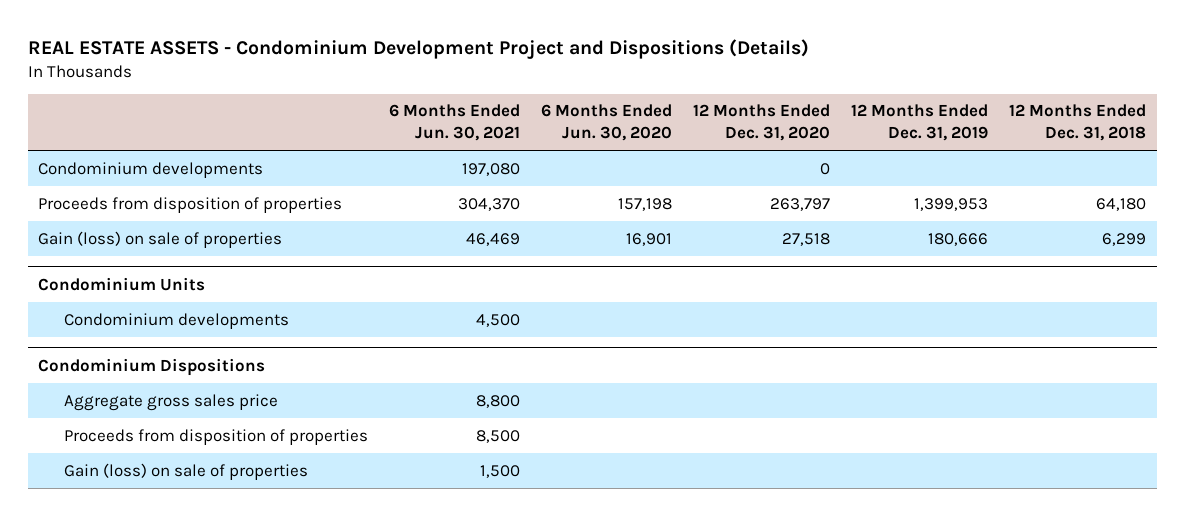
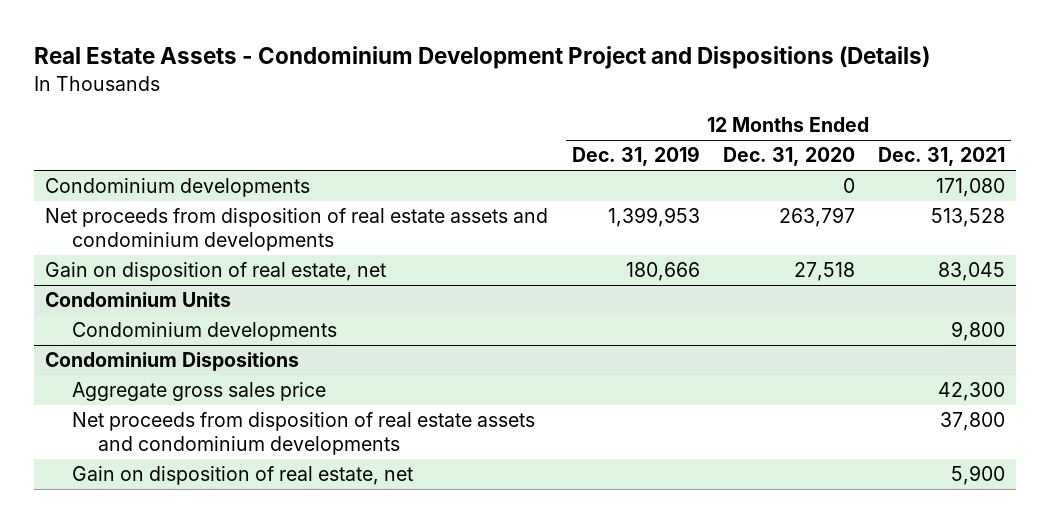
[27,39,809,60] REAL ESTATE ASSETS - Condominium Development Project and Dispositions (Details) -> [33,46,930,70] Real Estate Assets - Condominium Development Project and Dispositions (Details)
[389,104,521,141] 6 Months Ended Jun. 30, 2021 -> none
[541,104,673,141] 6 Months Ended Jun. 30, 2020 -> none
[1009,104,1147,141] 12 Months Ended Dec. 31, 2018 -> none
none -> [877,147,1005,167] Dec. 31, 2021
[38,196,343,213] Proceeds from disposition of properties -> [45,208,549,252] Net proceeds from disposition of real estate assets and condominium developments
[38,230,283,248] Gain (loss) on sale of properties -> [45,262,387,282] Gain on disposition of real estate, net
[64,428,369,445] Proceeds from disposition of properties -> [71,412,535,456] Net proceeds from disposition of real estate assets and condominium developments
[64,462,309,480] Gain (loss) on sale of properties -> [71,466,413,486] Gain on disposition of real estate, net

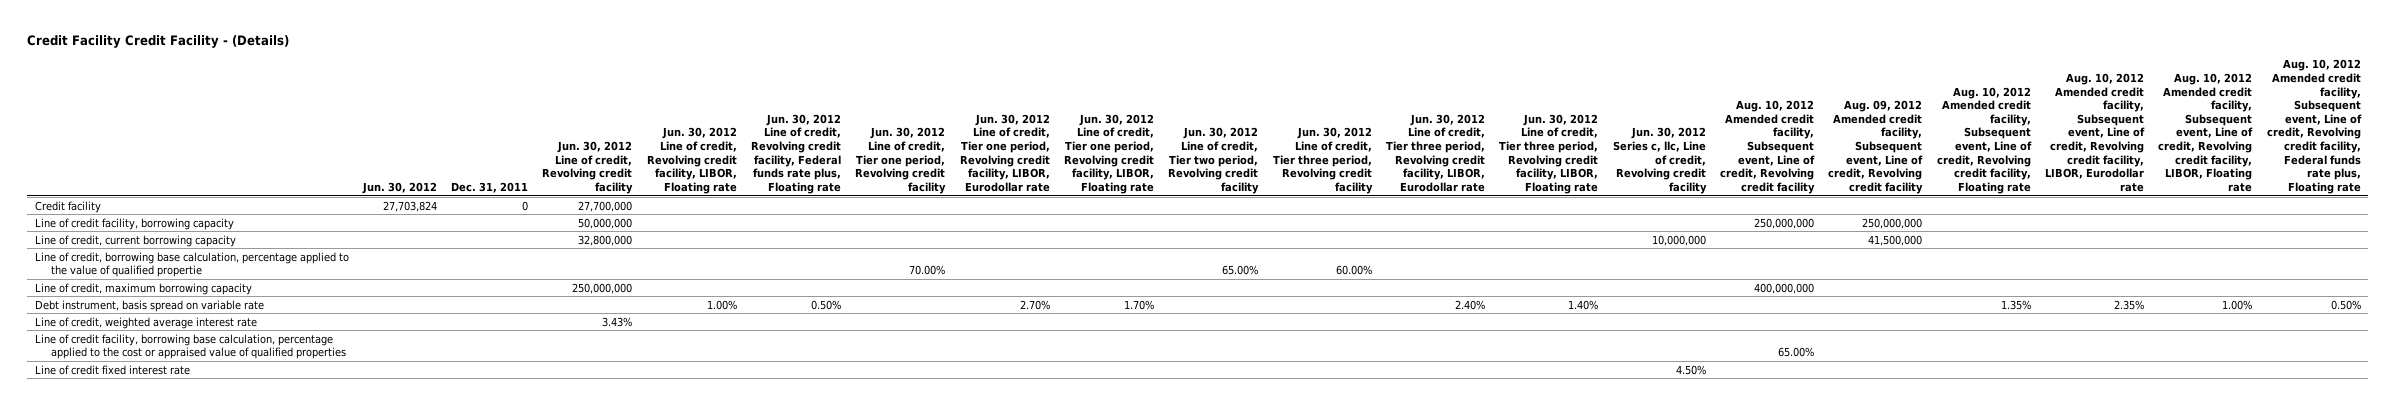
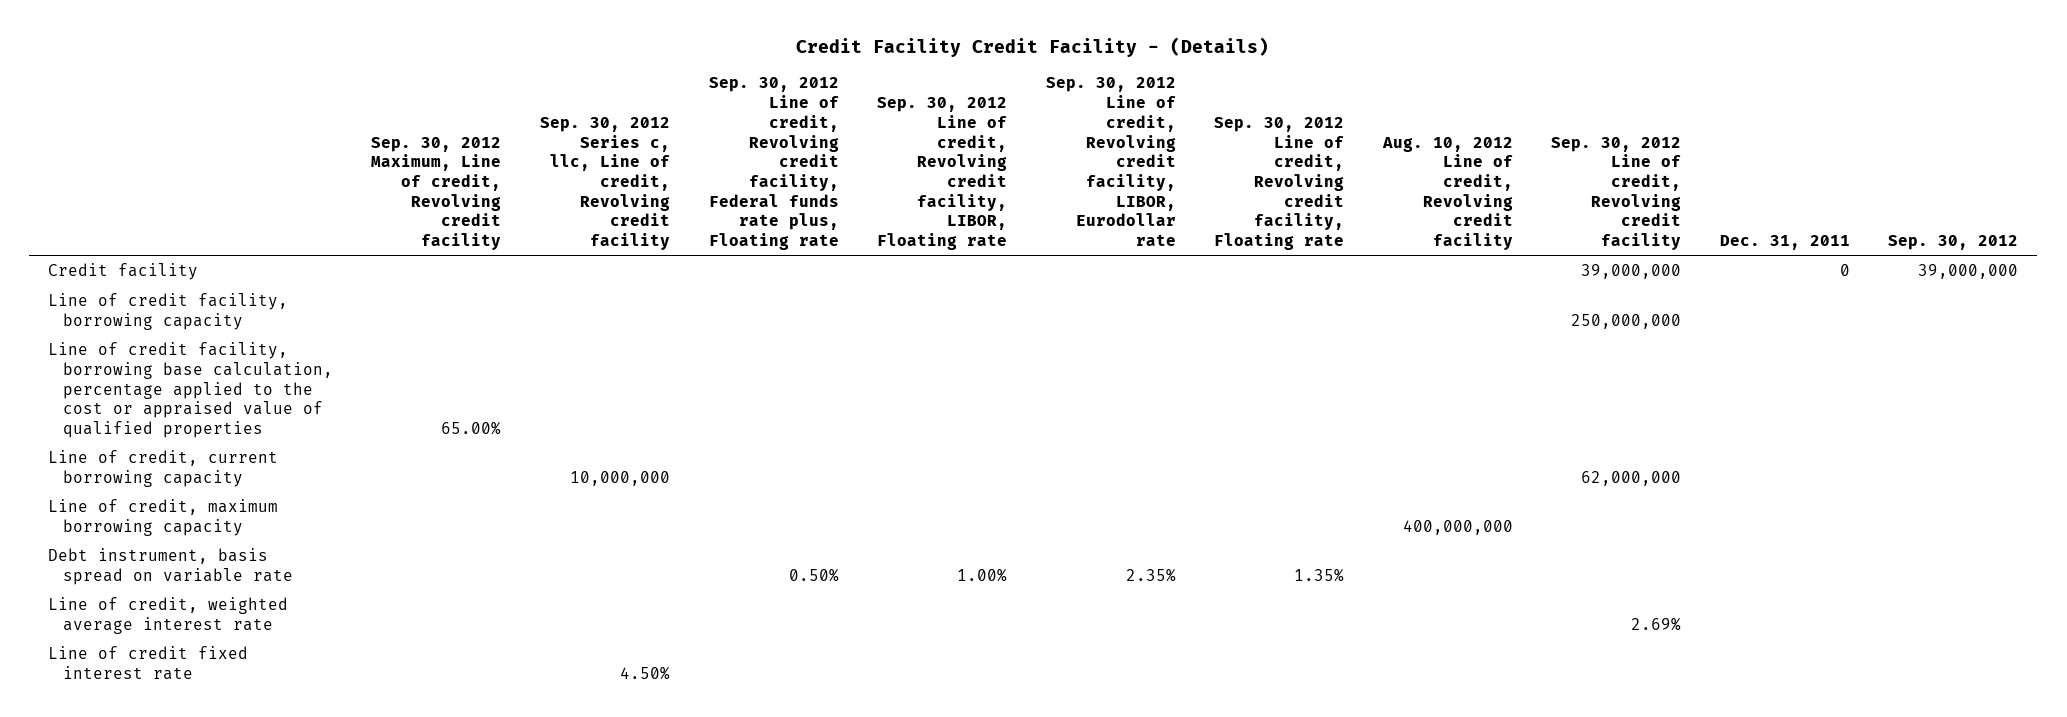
[361,181,437,194] Jun. 30, 2012 -> none
[542,141,634,194] Jun. 30, 2012 Line of credit, Revolving credit facility -> none
[646,127,737,194] Jun. 30, 2012 Line of credit, Revolving credit facility, LIBOR, Floating rate -> none
[751,113,842,194] Jun. 30, 2012 Line of credit, Revolving credit facility, Federal funds rate plus, Floating rate -> none
[855,127,947,194] Jun. 30, 2012 Line of credit, Tier one period, Revolving credit facility -> none
[959,113,1050,192] Jun. 30, 2012 Line of credit, Tier one period, Revolving credit facility, LIBOR, Eurodollar rate -> none
[1064,113,1155,194] Jun. 30, 2012 Line of credit, Tier one period, Revolving credit facility, LIBOR, Floating rate -> none
[1168,127,1260,194] Jun. 30, 2012 Line of credit, Tier two period, Revolving credit facility -> none
[1272,127,1373,194] Jun. 30, 2012 Line of credit, Tier three period, Revolving credit facility -> none
[1386,113,1486,192] Jun. 30, 2012 Line of credit, Tier three period, Revolving credit facility, LIBOR, Eurodollar rate -> none
[1499,113,1599,194] Jun. 30, 2012 Line of credit, Tier three period, Revolving credit facility, LIBOR, Floating rate -> none
[1612,127,1707,194] Jun. 30, 2012 Series c, llc, Line of credit, Revolving credit facility -> none
[1720,100,1816,194] Aug. 10, 2012 Amended credit facility, Subsequent event, Line of credit, Revolving credit facility -> none
[1828,100,1924,194] Aug. 09, 2012 Amended credit facility, Subsequent event, Line of credit, Revolving credit facility -> none
[1936,86,2032,194] Aug. 10, 2012 Amended credit facility, Subsequent event, Line of credit, Revolving credit facility, Floating rate -> none
[2044,73,2145,192] Aug. 10, 2012 Amended credit facility, Subsequent event, Line of credit, Revolving credit facility, LIBOR, Eurodollar rate -> none
[2158,73,2254,192] Aug. 10, 2012 Amended credit facility, Subsequent event, Line of credit, Revolving credit facility, LIBOR, Floating rate -> none
[2266,59,2362,194] Aug. 10, 2012 Amended credit facility, Subsequent event, Line of credit, Revolving credit facility, Federal funds rate plus, Floating rate -> none
none -> [371,136,502,251] Sep. 30, 2012 Maximum, Line of credit, Revolving credit facility
none -> [540,116,671,251] Sep. 30, 2012 Series c, llc, Line of credit, Revolving credit facility
none -> [708,77,839,251] Sep. 30, 2012 Line of credit, Revolving credit facility, Federal funds rate plus, Floating rate
none -> [877,97,1008,251] Sep. 30, 2012 Line of credit, Revolving credit facility, LIBOR, Floating rate
none -> [1045,77,1176,247] Sep. 30, 2012 Line of credit, Revolving credit facility, LIBOR, Eurodollar rate
none -> [1214,116,1345,251] Sep. 30, 2012 Line of credit, Revolving credit facility, Floating rate
none -> [1381,136,1513,251] Aug. 10, 2012 Line of credit, Revolving credit facility
none -> [1551,136,1682,251] Sep. 30, 2012 Line of credit, Revolving credit facility
none -> [1888,235,2019,251] Sep. 30, 2012
[34,333,347,360] Line of credit facility, borrowing base calculation, percentage applied to the cost or appraised value of qualified properties -> [48,342,333,438] Line of credit facility, borrowing base calculation, percentage applied to the cost or appraised value of qualified properties
[34,251,349,278] Line of credit, borrowing base calculation, percentage applied to the value of qualified propertie -> none

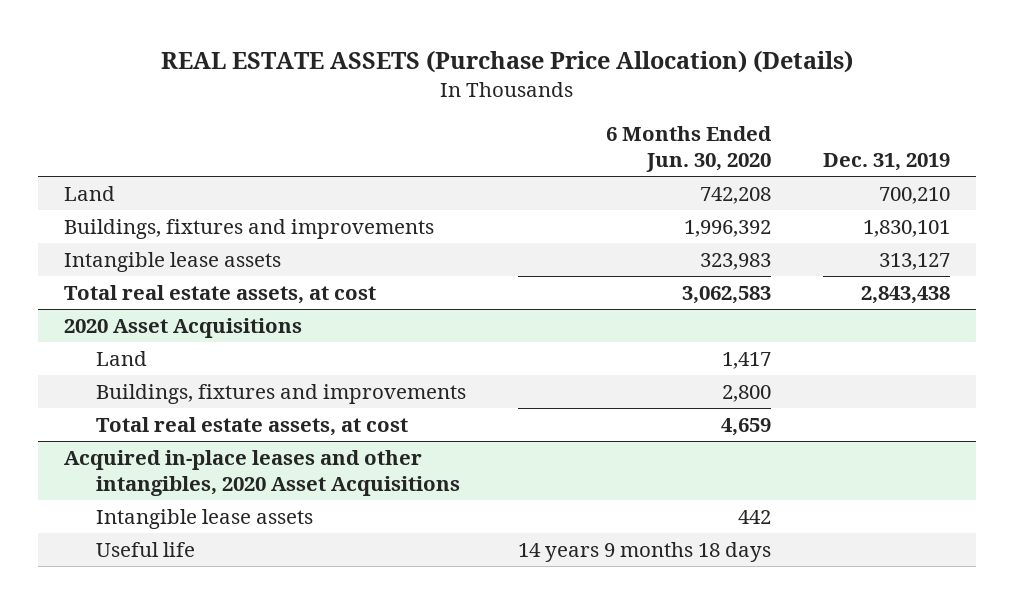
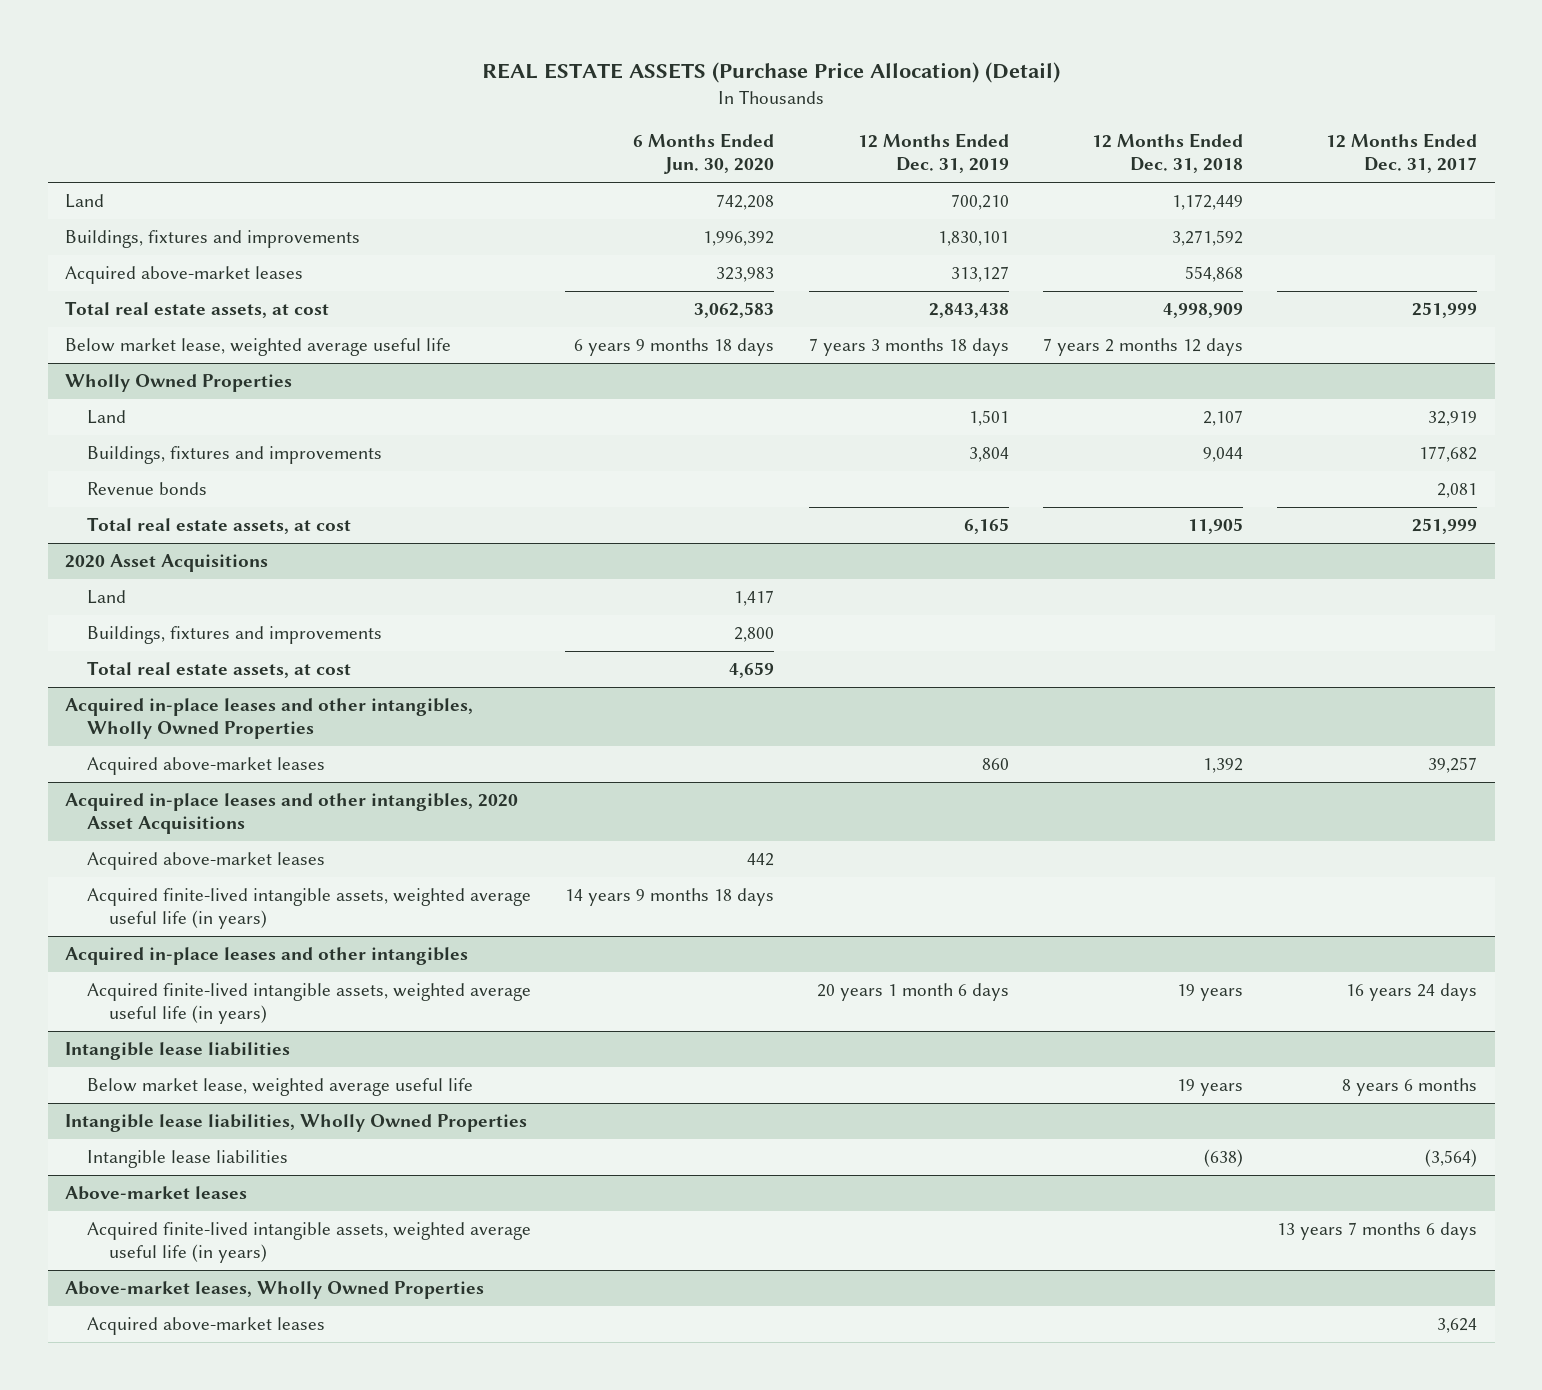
[160,50,853,74] REAL ESTATE ASSETS (Purchase Price Allocation) (Details) -> [482,61,1061,83] REAL ESTATE ASSETS (Purchase Price Allocation) (Detail)
[822,153,950,172] Dec. 31, 2019 -> none
none -> [857,133,1009,174] 12 Months Ended Dec. 31, 2019
none -> [1091,133,1243,174] 12 Months Ended Dec. 31, 2018
none -> [1326,133,1478,174] 12 Months Ended Dec. 31, 2017
[63,251,281,272] Intangible lease assets -> [65,266,304,285] Acquired above-market leases
none -> [65,338,452,357] Below market lease, weighted average useful life
none -> [65,374,293,393] Wholly Owned Properties
none -> [86,410,126,425] Land
none -> [86,446,382,465] Buildings, fixtures and improvements
none -> [86,482,207,496] Revenue bonds
none -> [86,517,351,535] Total real estate assets, at cost
none -> [65,698,474,740] Acquired in-place leases and other intangibles, Wholly Owned Properties
none -> [86,757,325,776] Acquired above-market leases
[95,508,313,529] Intangible lease assets -> [86,852,325,871] Acquired above-market leases
[95,541,195,557] Useful life -> [86,888,531,930] Acquired finite-lived intangible assets, weighted average useful life (in years)
none -> [65,947,469,966] Acquired in-place leases and other intangibles
none -> [86,983,531,1025] Acquired finite-lived intangible assets, weighted average useful life (in years)
none -> [65,1042,291,1061] Intangible lease liabilities
none -> [86,1078,473,1097] Below market lease, weighted average useful life
none -> [65,1114,528,1133] Intangible lease liabilities, Wholly Owned Properties
none -> [86,1150,288,1169] Intangible lease liabilities
none -> [65,1186,248,1201] Above-market leases
none -> [86,1222,531,1264] Acquired finite-lived intangible assets, weighted average useful life (in years)
none -> [65,1281,485,1300] Above-market leases, Wholly Owned Properties
none -> [86,1317,325,1336] Acquired above-market leases

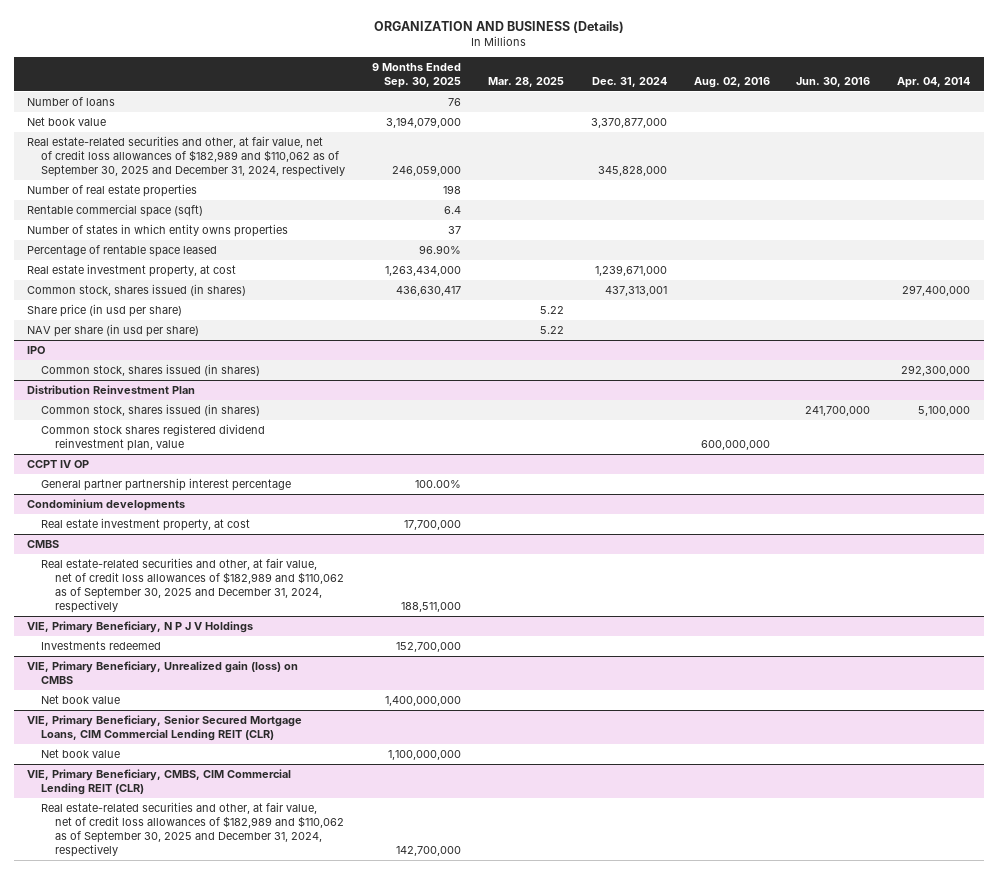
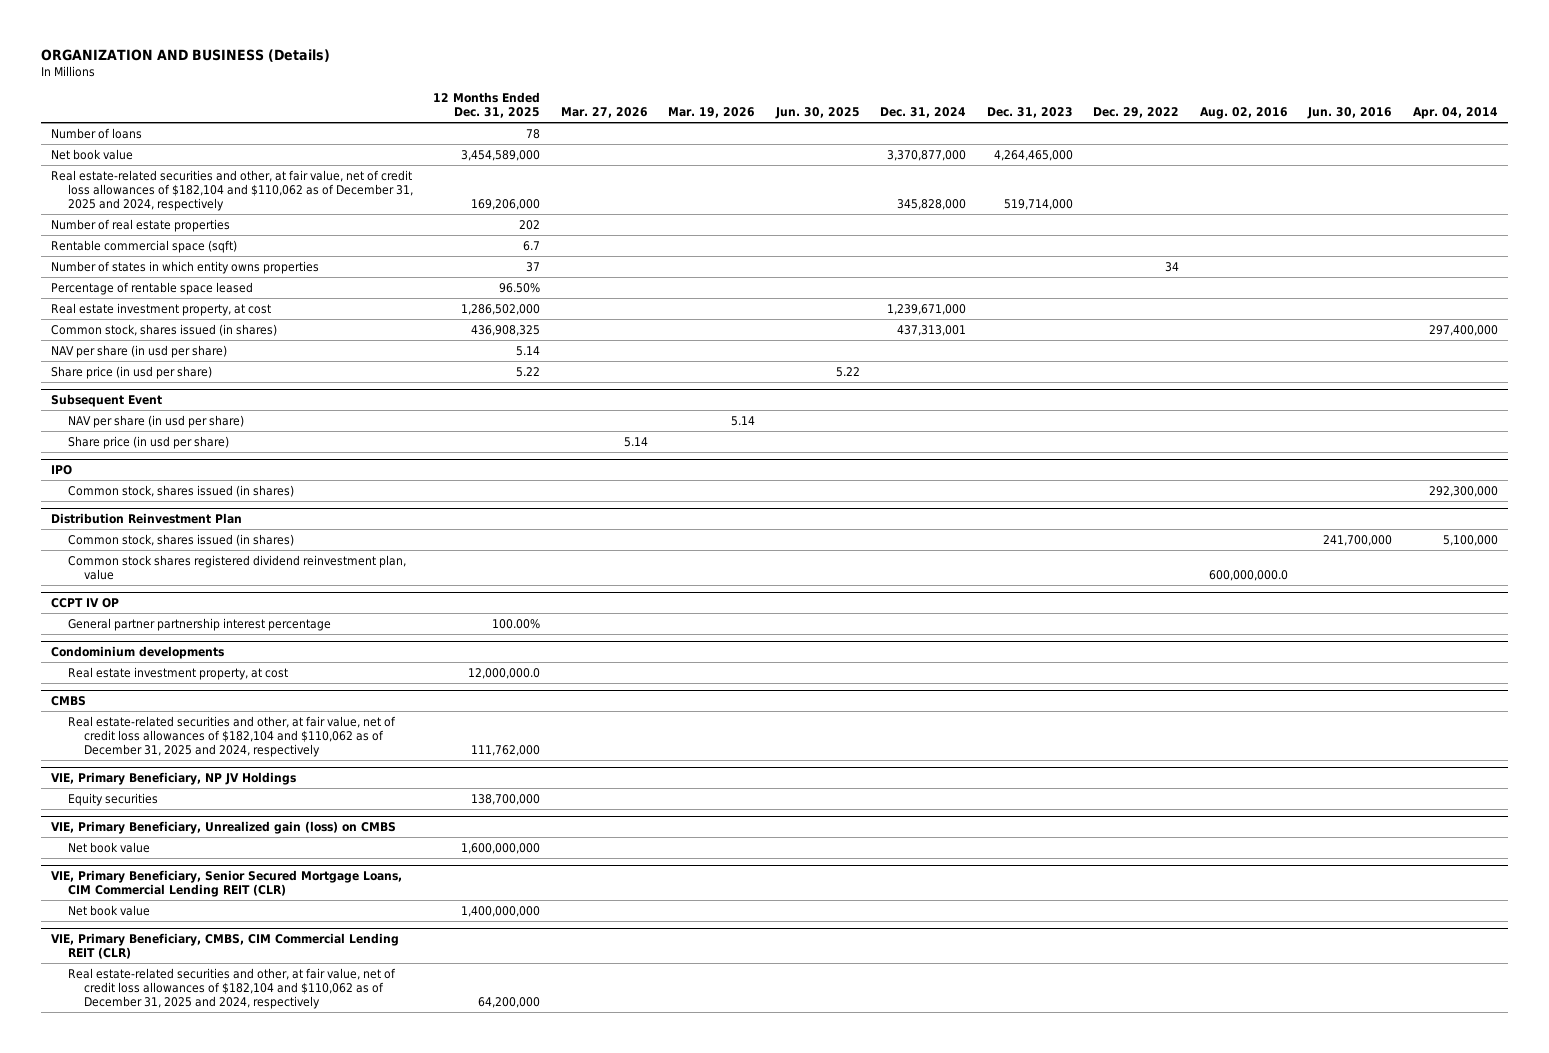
[371,62,461,88] 9 Months Ended Sep. 30, 2025 -> none
[487,76,564,87] Mar. 28, 2025 -> none
none -> [433,92,541,119] 12 Months Ended Dec. 31, 2025
none -> [560,107,648,119] Mar. 27, 2026
none -> [668,107,756,119] Mar. 19, 2026
none -> [774,107,860,120] Jun. 30, 2025
none -> [986,107,1073,119] Dec. 31, 2023
none -> [1093,107,1180,119] Dec. 29, 2022
[26,135,346,178] Real estate-related securities and other, at fair value, net of credit loss allowances of $182,989 and $110,062 as of September 30, 2025 and December 31, 2024, respectively -> [51,169,413,211] Real estate-related securities and other, at fair value, net of credit loss allowances of $182,104 and $110,062 as of December 31, 2025 and 2024, respectively
[26,303,182,317] Share price (in usd per share) -> [51,365,213,379] Share price (in usd per share)
none -> [51,393,163,407] Subsequent Event
none -> [67,414,244,428] NAV per share (in usd per share)
none -> [67,435,229,449] Share price (in usd per share)
[700,440,770,451] 600,000,000 -> [1208,569,1288,581] 600,000,000.0
[26,620,253,633] VIE, Primary Beneficiary, N P J V Holdings -> none
[41,640,162,650] Investments redeemed -> none
[41,557,345,614] Real estate-related securities and other, at fair value, net of credit loss allowances of $182,989 and $110,062 as of September 30, 2025 and December 31, 2024, respectively -> [67,715,396,757] Real estate-related securities and other, at fair value, net of credit loss allowances of $182,104 and $110,062 as of December 31, 2025 and 2024, respectively
none -> [51,771,297,785] VIE, Primary Beneficiary, NP JV Holdings
none -> [67,792,158,806] Equity securities
[41,801,345,858] Real estate-related securities and other, at fair value, net of credit loss allowances of $182,989 and $110,062 as of September 30, 2025 and December 31, 2024, respectively -> [67,967,396,1009] Real estate-related securities and other, at fair value, net of credit loss allowances of $182,104 and $110,062 as of December 31, 2025 and 2024, respectively

